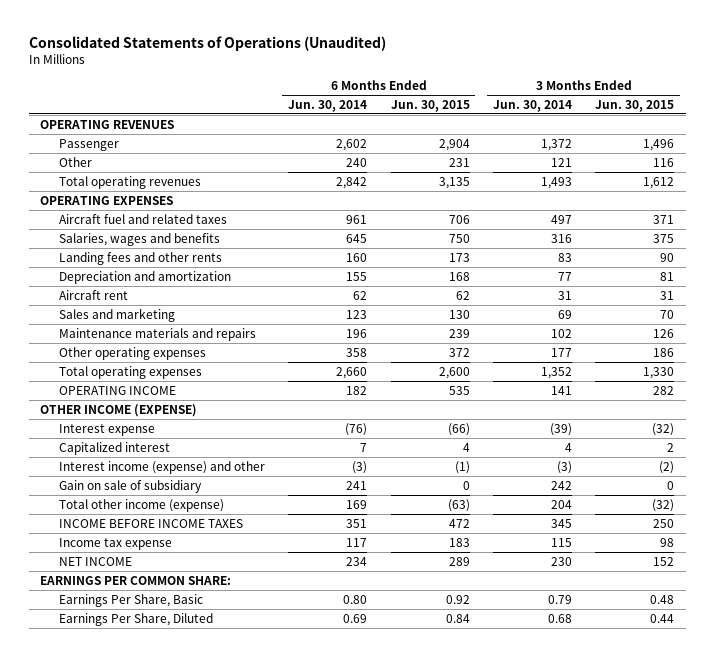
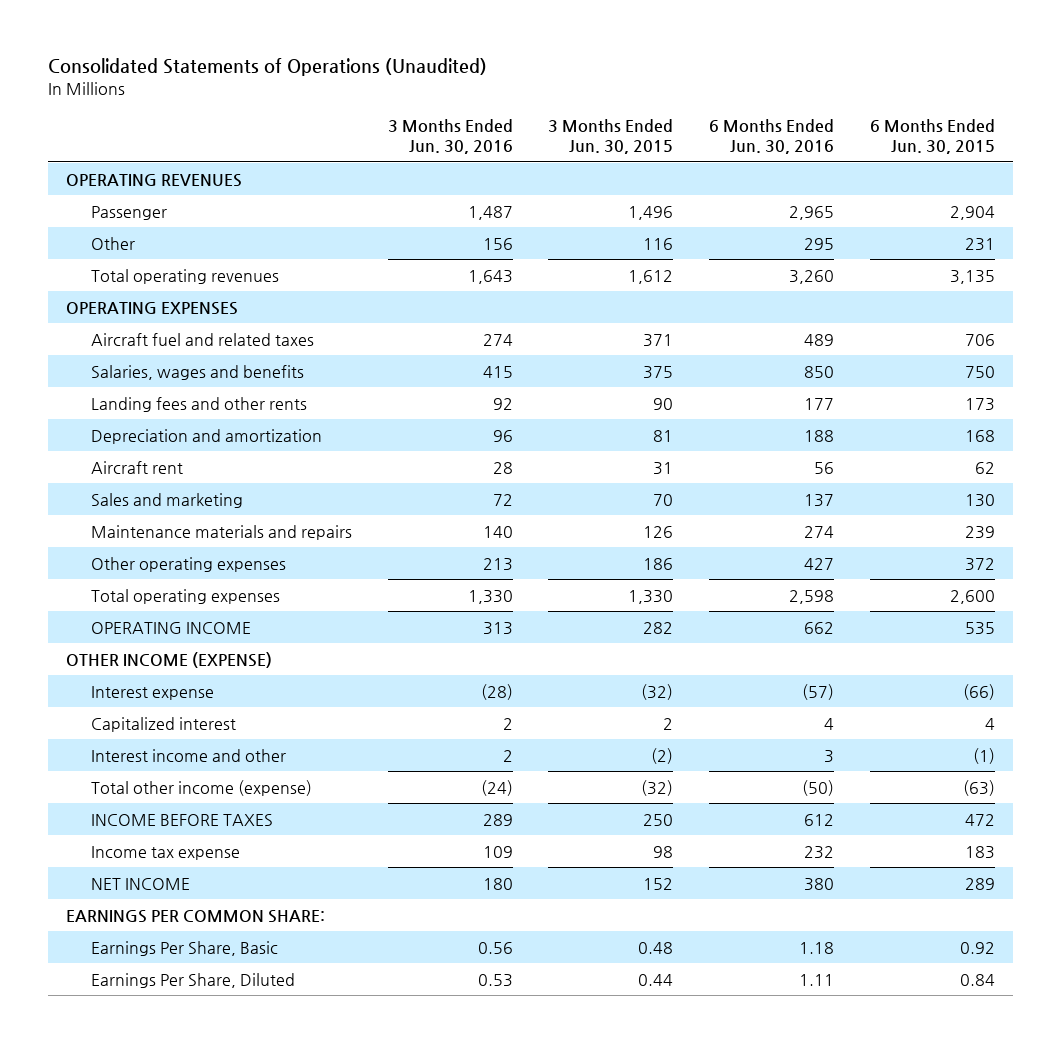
[288,99,368,112] Jun. 30, 2014 -> none
[492,99,572,112] Jun. 30, 2014 -> none
none -> [387,118,513,155] 3 Months Ended Jun. 30, 2016
none -> [709,118,835,155] 6 Months Ended Jun. 30, 2016
[58,479,202,493] Gain on sale of subsidiary -> none
[58,460,265,474] Interest income (expense) and other -> [90,748,286,762] Interest income and other
[58,518,243,528] INCOME BEFORE INCOME TAXES -> [90,813,273,826] INCOME BEFORE TAXES

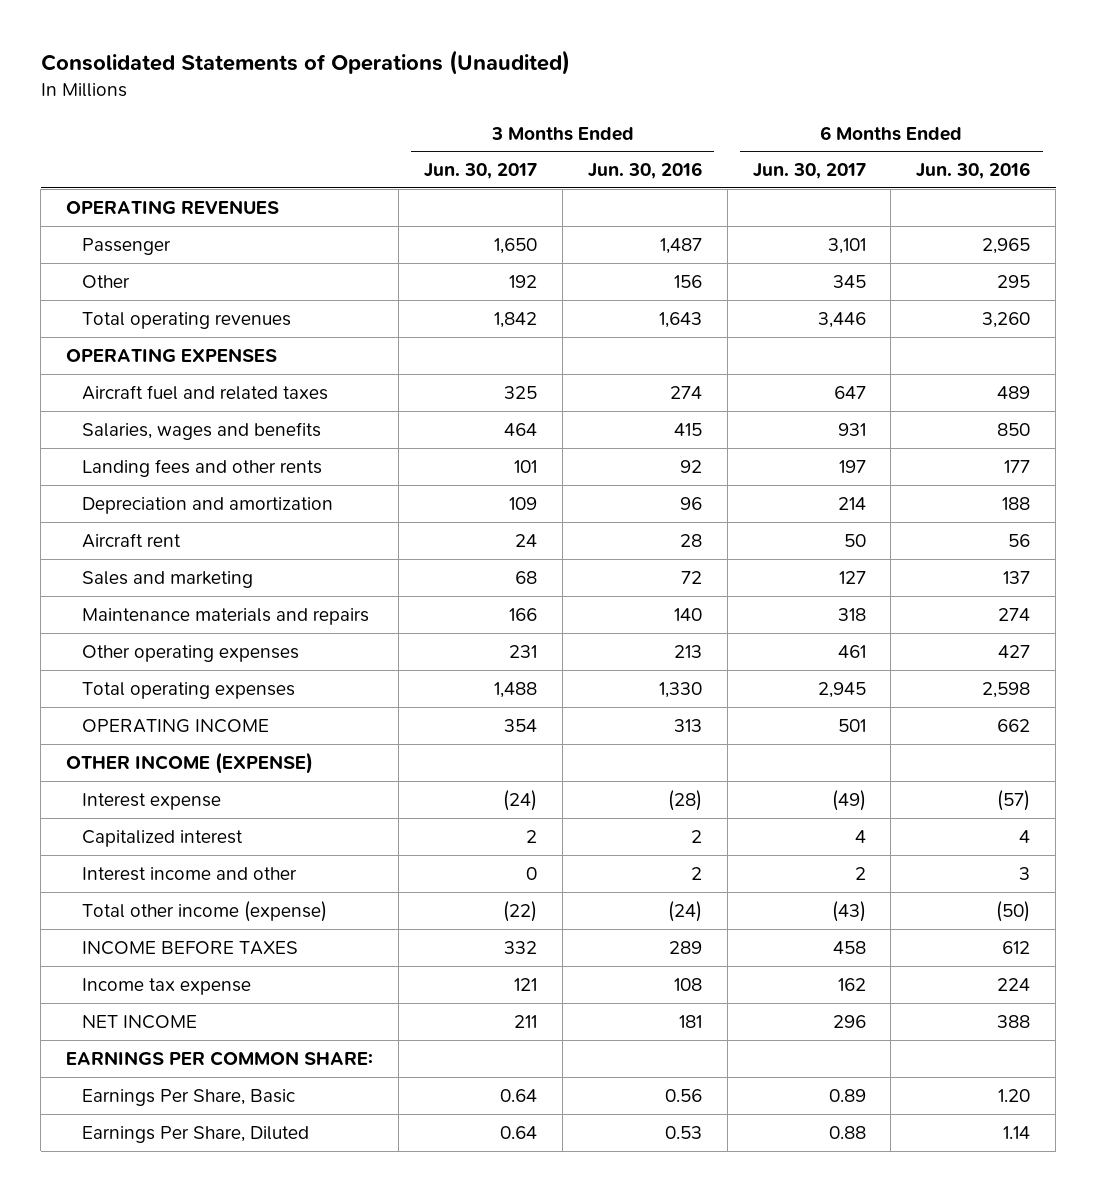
[548,118,674,155] 3 Months Ended Jun. 30, 2015 -> none
[870,118,996,155] 6 Months Ended Jun. 30, 2015 -> none
none -> [423,163,537,180] Jun. 30, 2017
none -> [752,163,866,180] Jun. 30, 2017
[482,845,513,858] 109 -> [673,977,702,991] 108
[804,845,835,859] 232 -> [997,977,1031,991] 224
[482,877,513,890] 180 -> [678,1014,702,1028] 181
[804,877,835,891] 380 -> [997,1014,1031,1028] 388
[799,941,835,954] 1.18 -> [998,1088,1031,1102] 1.20
[799,973,835,986] 1.11 -> [1003,1125,1031,1139] 1.14

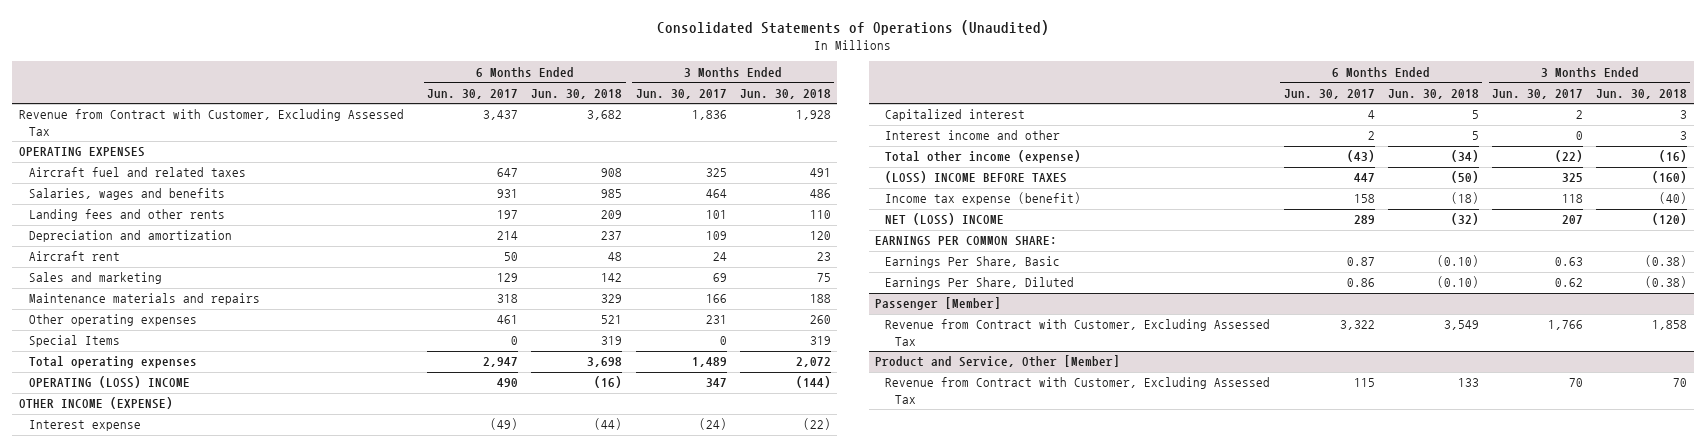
[587,162,702,180] Jun. 30, 2016 -> none
[916,162,1031,180] Jun. 30, 2016 -> none
none -> [531,88,623,99] Jun. 30, 2018
none -> [739,88,831,99] Jun. 30, 2018
[66,199,280,214] OPERATING REVENUES -> none
[81,237,171,255] Passenger -> none
[81,274,130,288] Other -> none
[81,311,291,329] Total operating revenues -> none
none -> [18,109,404,136] Revenue from Contract with Customer, Excluding Assessed Tax
[514,570,537,584] 68 -> [712,273,727,283] 69
[838,570,866,584] 127 -> [497,273,519,283] 129
none -> [28,335,120,348] Special Items
[493,681,537,698] 1,488 -> [691,357,727,368] 1,489
[817,681,866,698] 2,945 -> [483,357,519,368] 2,947
[81,718,269,733] OPERATING INCOME -> [28,376,190,389] OPERATING (LOSS) INCOME
[503,718,537,732] 354 -> [705,378,727,388] 347
[837,718,866,732] 501 -> [497,378,519,388] 490
[81,940,298,955] INCOME BEFORE TAXES -> [885,171,1068,184] (LOSS) INCOME BEFORE TAXES
[503,940,537,954] 332 -> [1561,173,1583,183] 325
[832,940,866,954] 458 -> [1353,173,1375,183] 447
[81,977,251,995] Income tax expense -> [885,192,1082,206] Income tax expense (benefit)
[513,977,537,991] 121 -> [1561,194,1583,204] 118
[837,977,866,991] 162 -> [1353,194,1375,204] 158
[81,1014,197,1029] NET INCOME -> [885,213,1005,226] NET (LOSS) INCOME
[513,1014,537,1028] 211 -> [1561,215,1583,225] 207
[832,1014,866,1028] 296 -> [1353,215,1375,225] 289
[499,1088,537,1102] 0.64 -> [1554,257,1583,267] 0.63
[828,1088,866,1102] 0.89 -> [1346,257,1375,267] 0.87
[499,1125,537,1139] 0.64 -> [1554,278,1583,288] 0.62
[828,1125,866,1139] 0.88 -> [1346,278,1375,288] 0.86
none -> [875,297,1002,311] Passenger [Member]
none -> [885,319,1271,346] Revenue from Contract with Customer, Excluding Assessed Tax
none -> [875,355,1121,368] Product and Service, Other [Member]
none -> [885,377,1271,404] Revenue from Contract with Customer, Excluding Assessed Tax

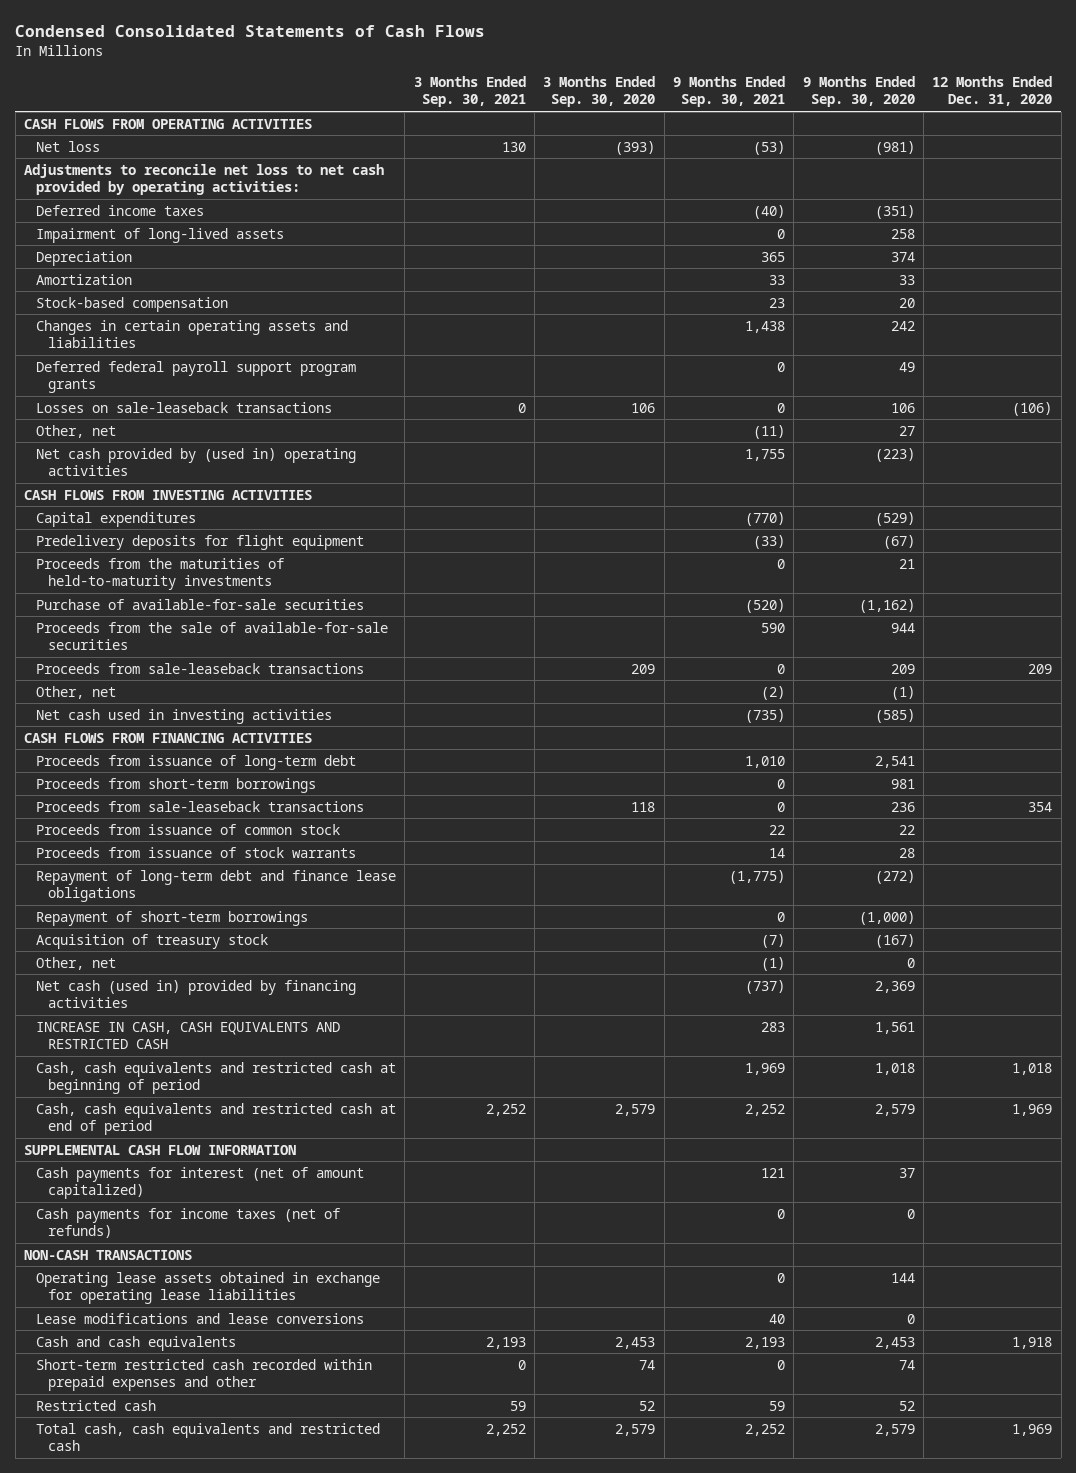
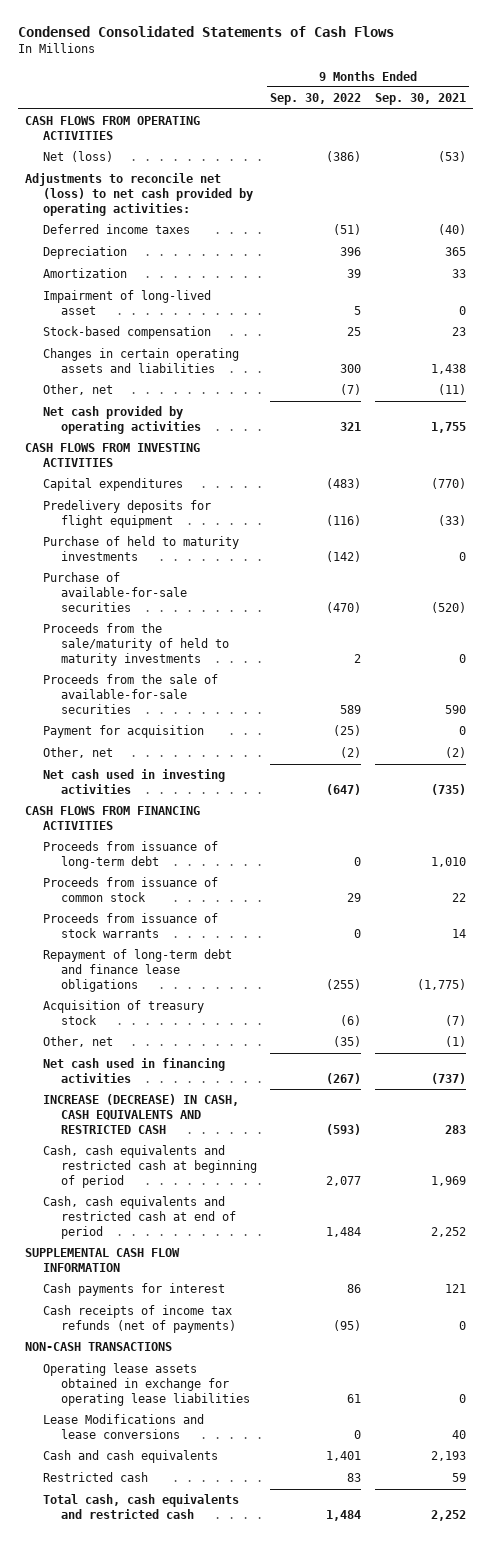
[413,75,526,108] 3 Months Ended Sep. 30, 2021 -> none
[543,75,656,108] 3 Months Ended Sep. 30, 2020 -> none
[802,75,915,108] 9 Months Ended Sep. 30, 2020 -> none
[932,75,1053,107] 12 Months Ended Dec. 31, 2020 -> none
none -> [270,93,362,106] Sep. 30, 2022
[35,140,100,152] Net loss -> [42,151,113,163] Net (loss)
[24,163,385,196] Adjustments to reconcile net loss to net cash provided by operating activities: -> [24,173,253,216] Adjustments to reconcile net (loss) to net cash provided by operating activities:
[35,227,284,243] Impairment of long-lived assets -> none
none -> [42,290,211,315] Impairment of long-lived asset
[35,360,356,394] Deferred federal payroll support program grants -> none
[35,401,332,413] Losses on sale-leaseback transactions -> none
[35,447,356,477] Net cash provided by (used in) operating activities -> [42,406,201,434] Net cash provided by operating activities
[35,557,284,591] Proceeds from the maturities of held-to-maturity investments -> [42,536,239,561] Purchase of held to maturity investments
none -> [42,623,229,666] Proceeds from the sale/maturity of held to maturity investments
[35,662,364,674] Proceeds from sale-leaseback transactions -> none
none -> [42,725,204,739] Payment for acquisition
[35,777,316,793] Proceeds from short-term borrowings -> none
[35,800,364,812] Proceeds from sale-leaseback transactions -> none
[35,910,308,926] Repayment of short-term borrowings -> none
[35,979,356,1009] Net cash (used in) provided by financing activities -> [42,1058,225,1083] Net cash used in financing activities
[35,1021,340,1050] INCREASE IN CASH, CASH EQUIVALENTS AND RESTRICTED CASH -> [42,1094,239,1134] INCREASE (DECREASE) IN CASH, CASH EQUIVALENTS AND RESTRICTED CASH
[35,1166,364,1200] Cash payments for interest (net of amount capitalized) -> [42,1283,225,1297] Cash payments for interest
[35,1207,340,1239] Cash payments for income taxes (net of refunds) -> [42,1305,236,1333] Cash receipts of income tax refunds (net of payments)
[35,1312,364,1324] Lease modifications and lease conversions -> [42,1414,204,1439] Lease Modifications and lease conversions
[35,1358,372,1392] Short-term restricted cash recorded within prepaid expenses and other -> none

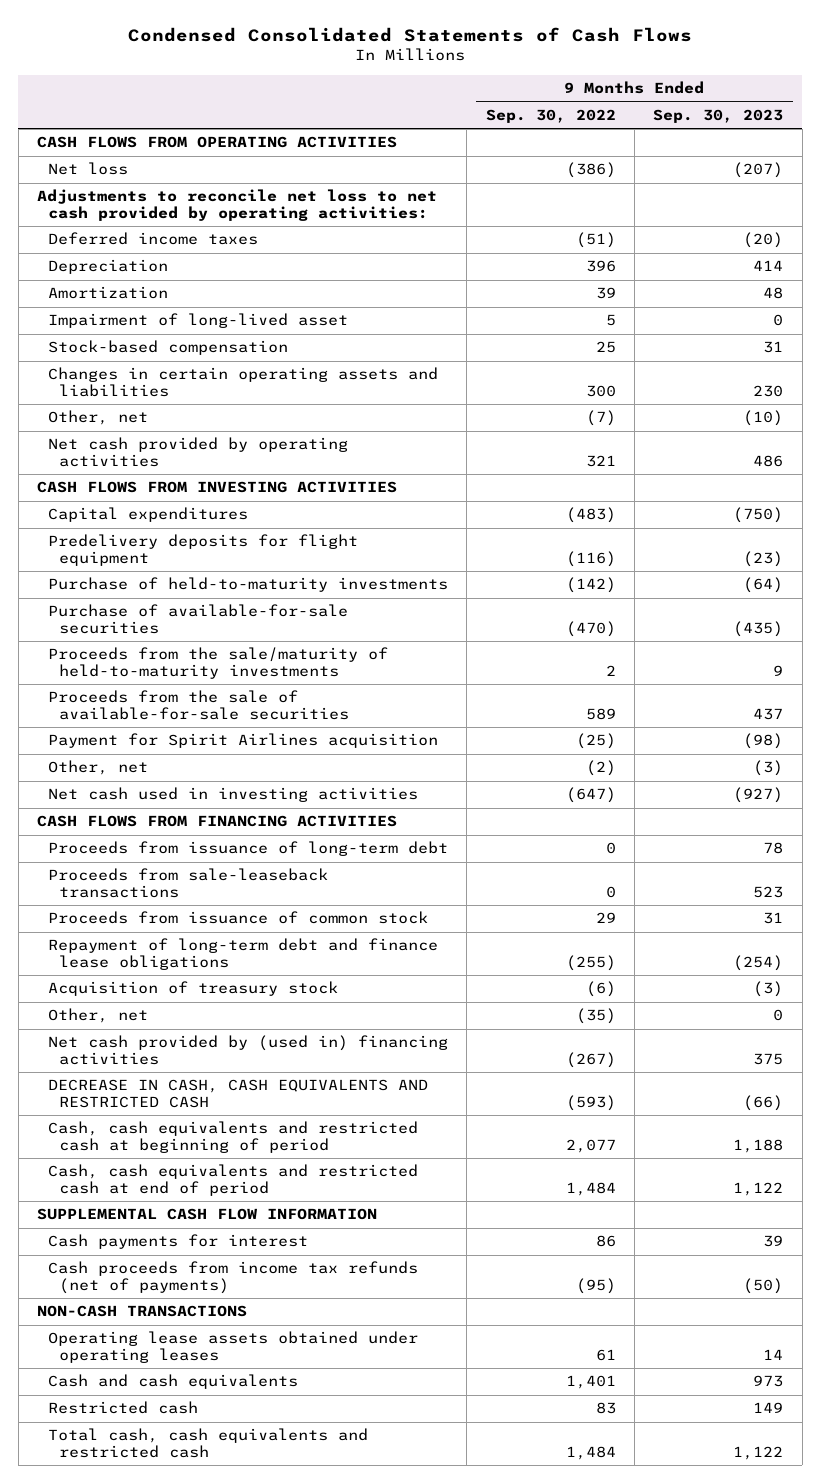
[374,93,466,106] Sep. 30, 2021 -> none
none -> [653,108,784,123] Sep. 30, 2023
[42,151,113,163] Net (loss) -> [47,162,128,176] Net loss
[24,173,253,216] Adjustments to reconcile net (loss) to net cash provided by operating activities: -> [37,189,438,222] Adjustments to reconcile net loss to net cash provided by operating activities:
[42,536,239,561] Purchase of held to maturity investments -> [47,577,448,593] Purchase of held-to-maturity investments
[42,623,229,666] Proceeds from the sale/maturity of held to maturity investments -> [47,647,388,680] Proceeds from the sale/maturity of held-to-maturity investments
[42,725,204,739] Payment for acquisition -> [47,733,438,749] Payment for Spirit Airlines acquisition
none -> [47,868,328,899] Proceeds from sale-leaseback transactions
[42,913,218,938] Proceeds from issuance of stock warrants -> none
[42,1058,225,1083] Net cash used in financing activities -> [47,1035,448,1066] Net cash provided by (used in) financing activities
[42,1094,239,1134] INCREASE (DECREASE) IN CASH, CASH EQUIVALENTS AND RESTRICTED CASH -> [47,1079,428,1109] DECREASE IN CASH, CASH EQUIVALENTS AND RESTRICTED CASH
[42,1305,236,1333] Cash receipts of income tax refunds (net of payments) -> [47,1261,418,1295] Cash proceeds from income tax refunds (net of payments)
[42,1414,204,1439] Lease Modifications and lease conversions -> none
[42,1363,250,1406] Operating lease assets obtained in exchange for operating lease liabilities -> [47,1331,418,1364] Operating lease assets obtained under operating leases

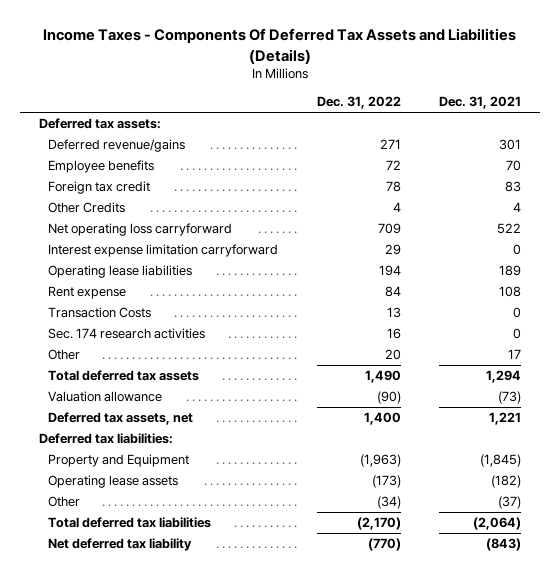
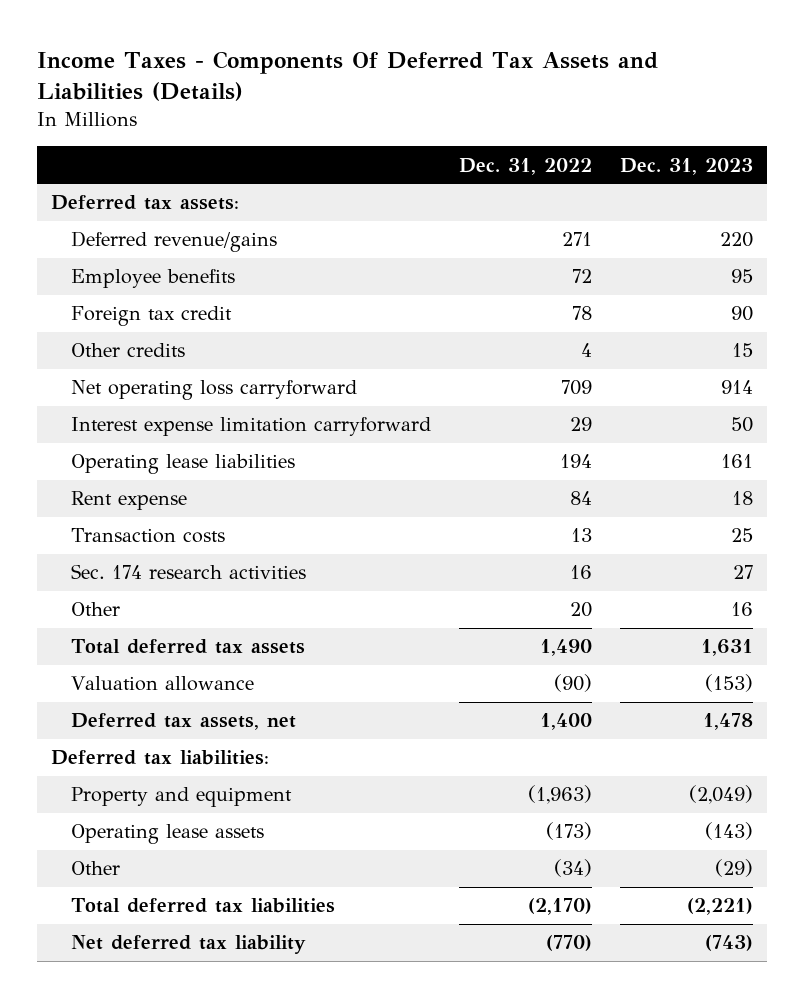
[438,96,521,110] Dec. 31, 2021 -> none
none -> [620,157,754,175] Dec. 31, 2023
[48,202,126,214] Other Credits -> [71,343,186,358] Other credits
[48,307,152,319] Transaction Costs -> [71,528,226,544] Transaction costs
[48,454,190,468] Property and Equipment -> [71,787,293,808] Property and equipment

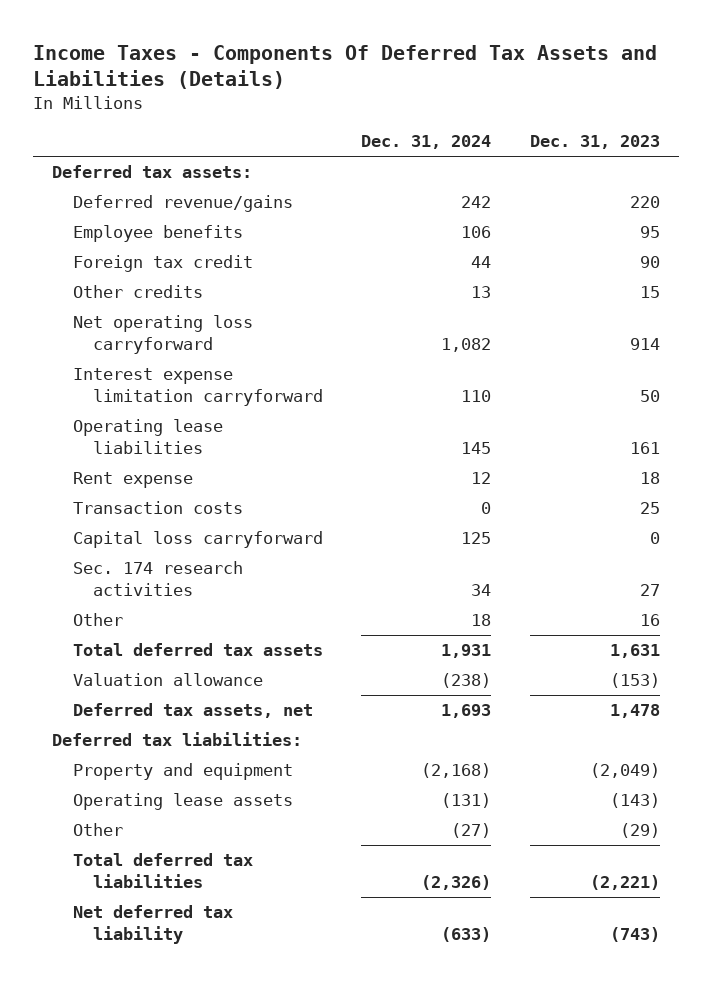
[459,157,593,175] Dec. 31, 2022 -> none
none -> [361,135,492,150] Dec. 31, 2024
none -> [72,531,323,549] Capital loss carryforward

